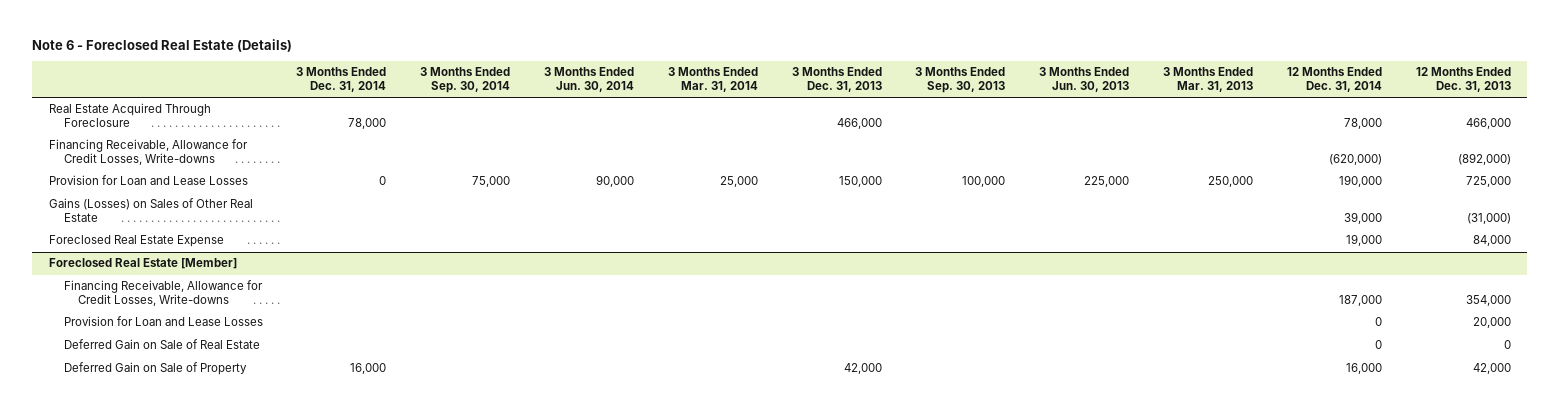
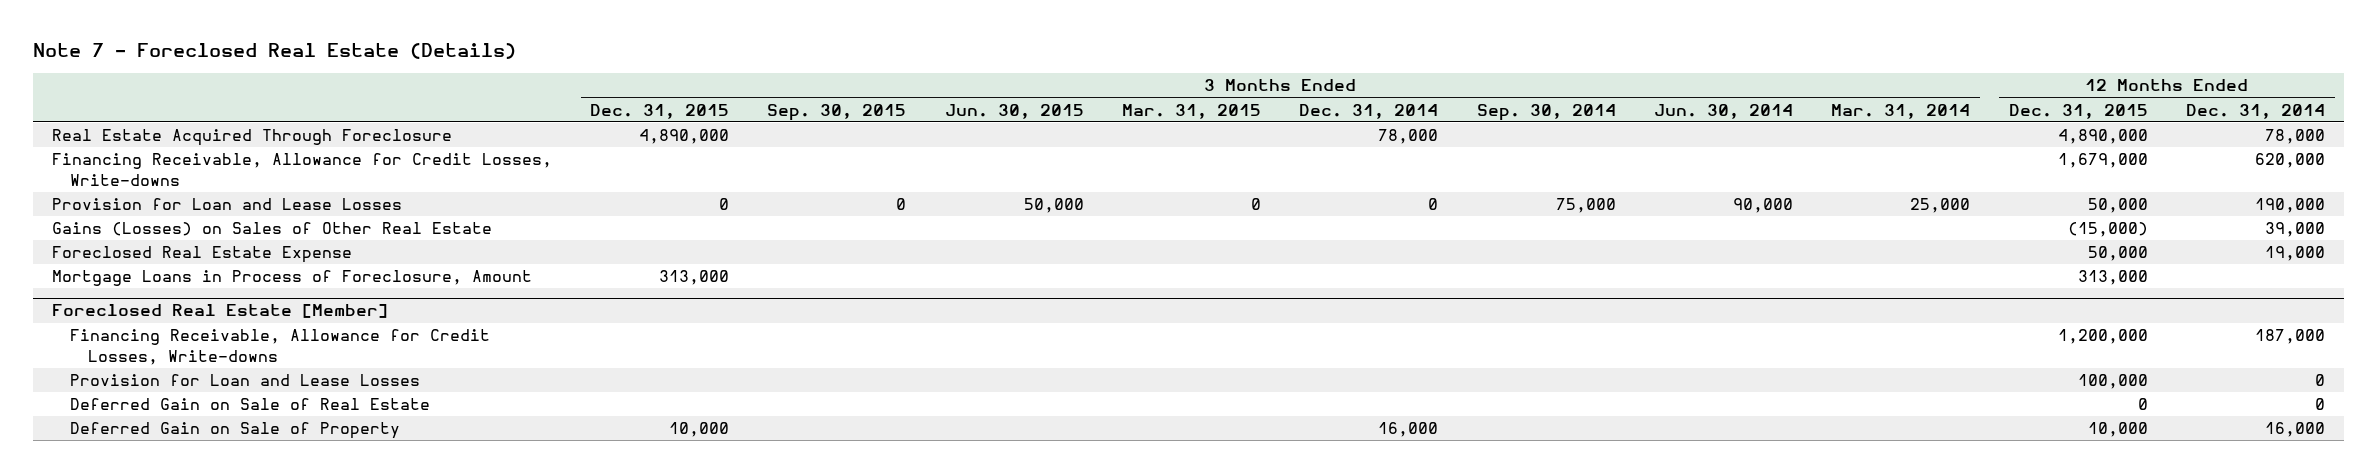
[31,38,292,52] Note 6 - Foreclosed Real Estate (Details) -> [32,43,516,60] Note 7 - Foreclosed Real Estate (Details)
[791,67,882,93] 3 Months Ended Dec. 31, 2013 -> none
[915,67,1006,94] 3 Months Ended Sep. 30, 2013 -> none
[1039,67,1130,93] 3 Months Ended Jun. 30, 2013 -> none
[1162,67,1253,93] 3 Months Ended Mar. 31, 2013 -> none
[1415,67,1511,93] 12 Months Ended Dec. 31, 2013 -> none
none -> [590,103,730,119] Dec. 31, 2015
none -> [767,103,907,121] Sep. 30, 2015
none -> [944,103,1084,119] Jun. 30, 2015
none -> [1122,103,1262,119] Mar. 31, 2015
none -> [2008,103,2148,119] Dec. 31, 2015
[1328,154,1382,166] (620,000) -> [2255,153,2326,169] 620,000
none -> [51,270,532,287] Mortgage Loans in Process of Foreclosure, Amount

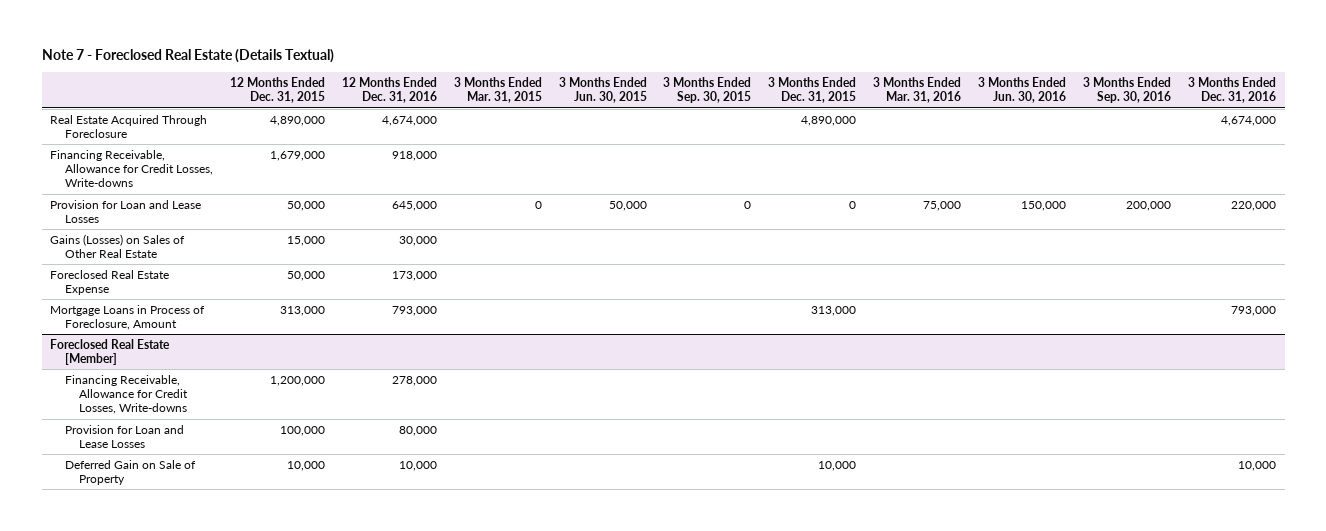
[32,43,516,60] Note 7 - Foreclosed Real Estate (Details) -> [41,49,334,64] Note 7 - Foreclosed Real Estate (Details Textual)
[1299,103,1439,119] Dec. 31, 2014 -> none
[1476,103,1616,121] Sep. 30, 2014 -> none
[1654,103,1794,119] Jun. 30, 2014 -> none
[1831,103,1971,119] Mar. 31, 2014 -> none
[2186,103,2326,119] Dec. 31, 2014 -> none
none -> [341,77,437,104] 12 Months Ended Dec. 31, 2016
none -> [873,77,962,104] 3 Months Ended Mar. 31, 2016
none -> [978,77,1067,104] 3 Months Ended Jun. 30, 2016
none -> [1083,77,1172,104] 3 Months Ended Sep. 30, 2016
none -> [1188,77,1277,104] 3 Months Ended Dec. 31, 2016
[2067,222,2148,238] (15,000) -> [286,235,325,246] 15,000
[69,398,430,411] Deferred Gain on Sale of Real Estate -> none

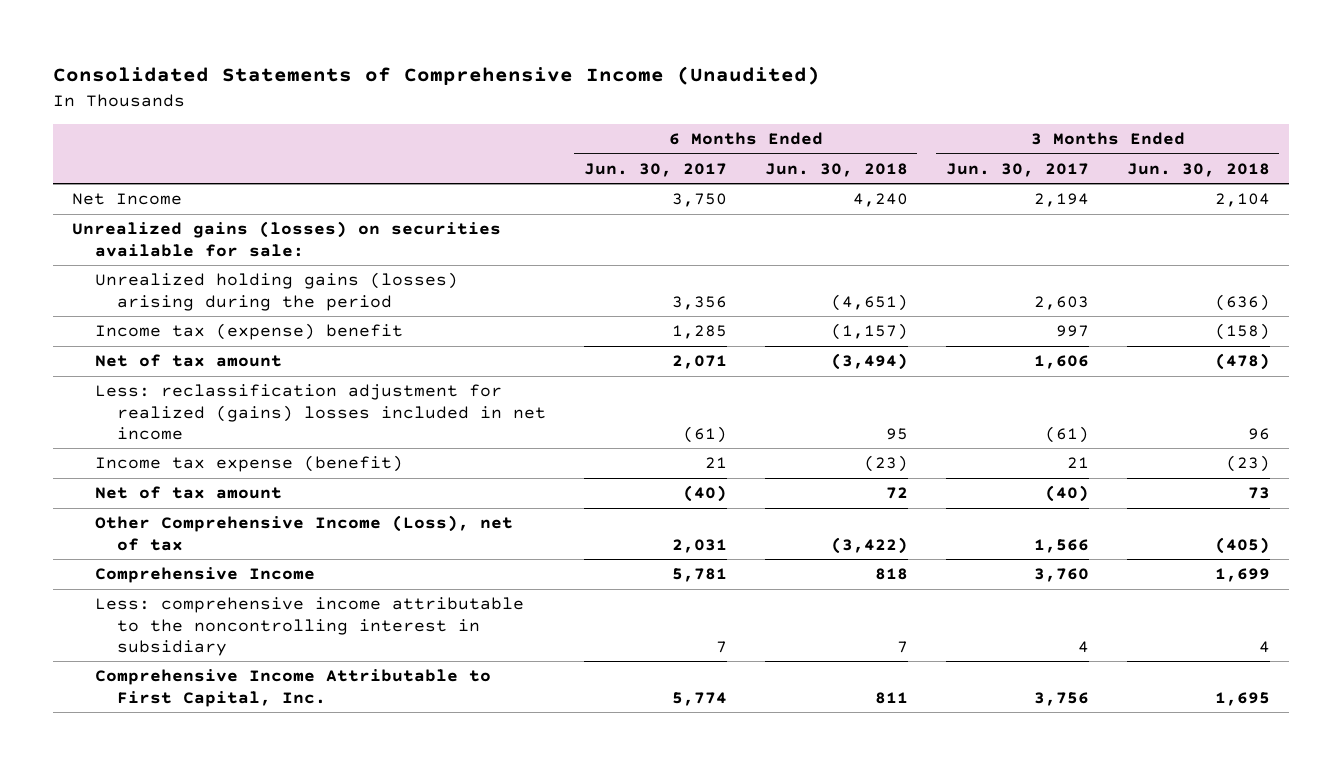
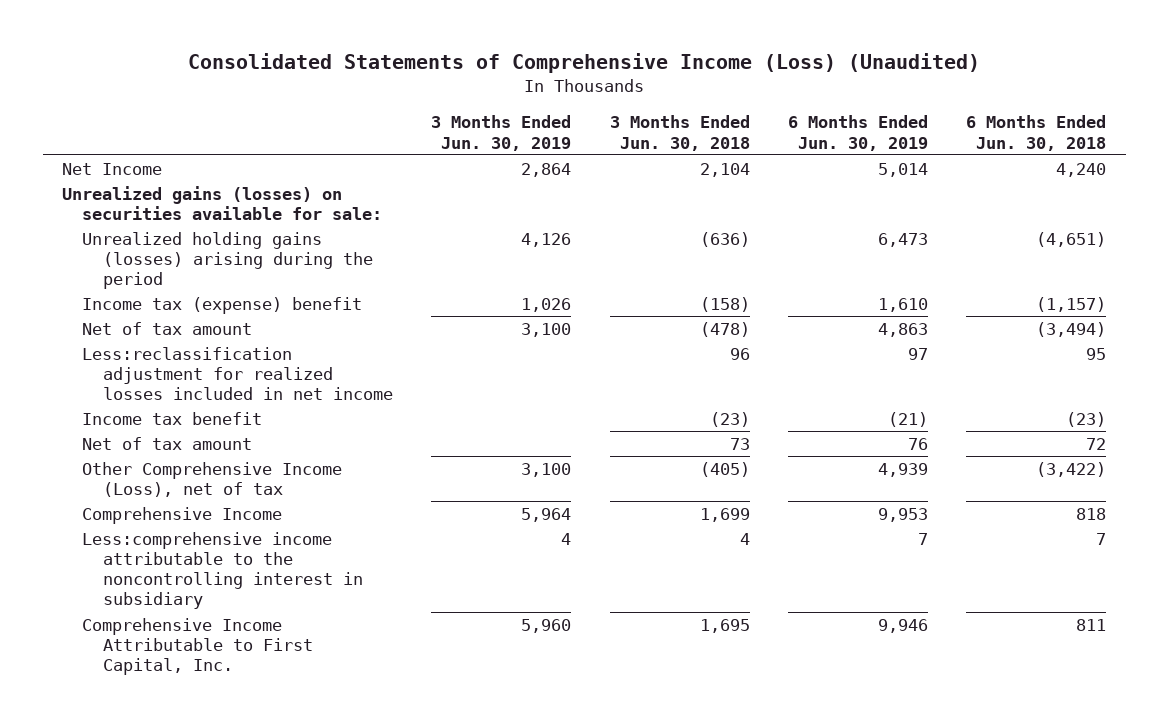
[53,66,821,86] Consolidated Statements of Comprehensive Income (Unaudited) -> [188,53,981,74] Consolidated Statements of Comprehensive Income (Loss) (Unaudited)
[583,162,727,177] Jun. 30, 2017 -> none
[945,162,1089,177] Jun. 30, 2017 -> none
none -> [431,115,572,151] 3 Months Ended Jun. 30, 2019
none -> [788,115,929,151] 6 Months Ended Jun. 30, 2019
[94,384,546,440] Less: reclassification adjustment for realized (gains) losses included in net income -> [82,346,394,401] Less:reclassification adjustment for realized losses included in net income
[94,455,403,473] Income tax expense (benefit) -> [82,411,263,425] Income tax benefit
[94,597,524,656] Less: comprehensive income attributable to the noncontrolling interest in subsidiary -> [82,531,364,610] Less:comprehensive income attributable to the noncontrolling interest in subsidiary

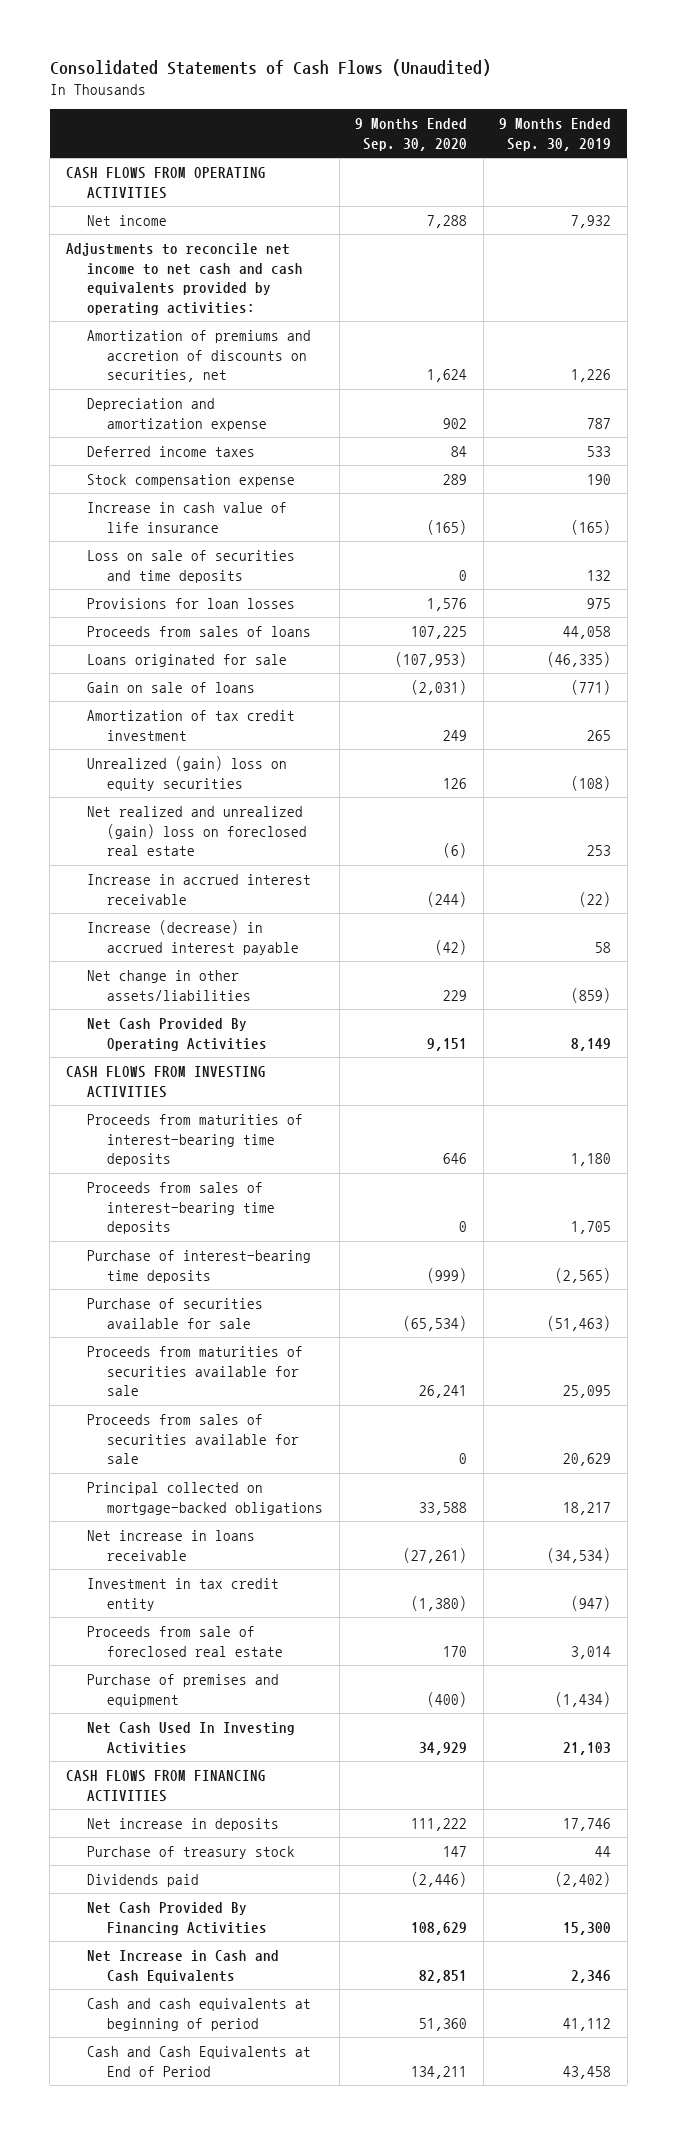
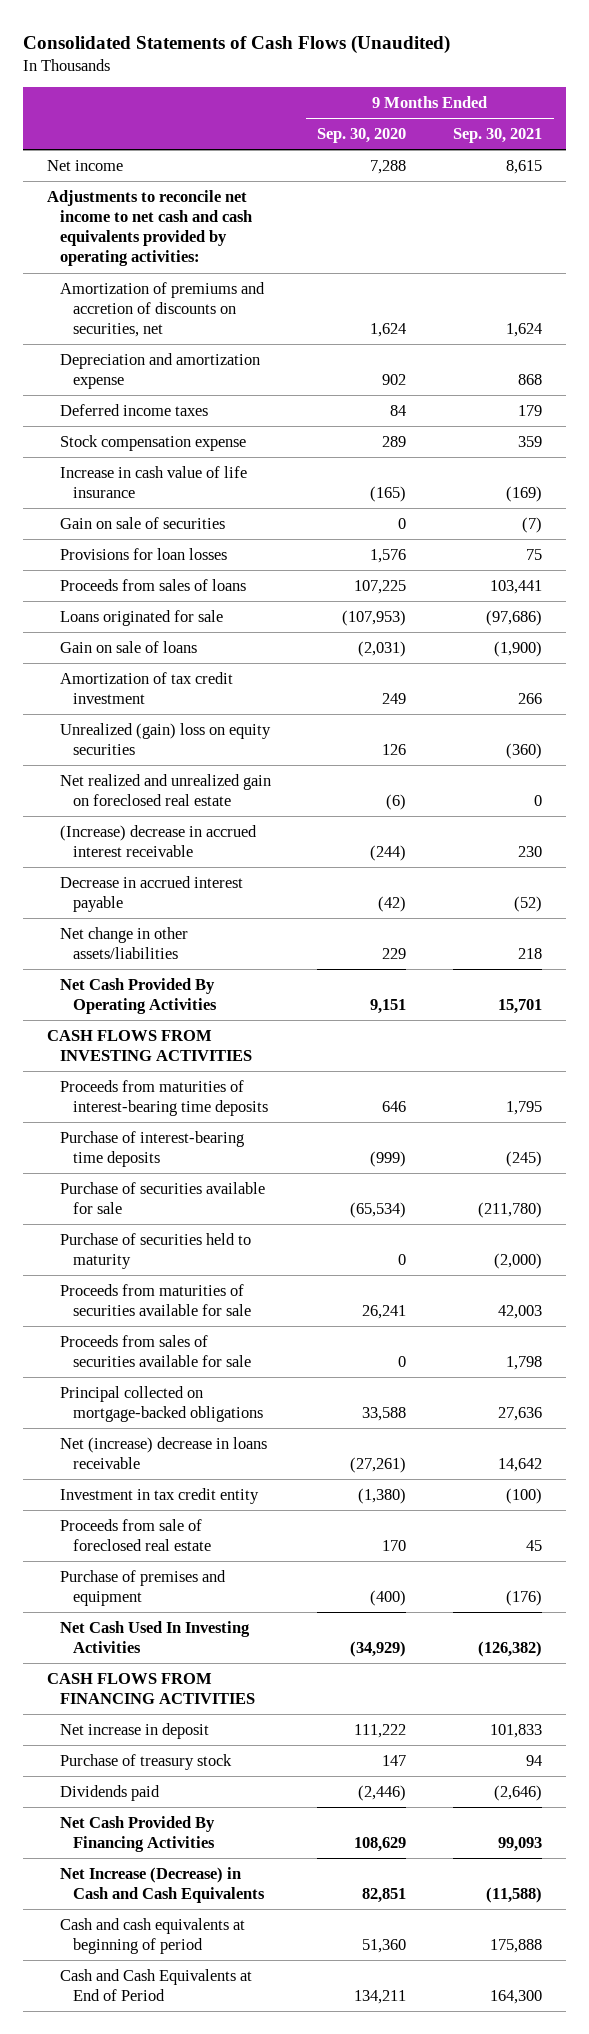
[499,118,612,151] 9 Months Ended Sep. 30, 2019 -> none
none -> [453,128,543,144] Sep. 30, 2021
[65,167,266,199] CASH FLOWS FROM OPERATING ACTIVITIES -> none
[86,550,295,583] Loss on sale of securities and time deposits -> [59,516,225,529] Gain on sale of securities
[86,806,308,857] Net realized and unrealized (gain) loss on foreclosed real estate -> [59,773,271,807] Net realized and unrealized gain on foreclosed real estate
[86,874,311,905] Increase in accrued interest receivable -> [59,824,257,858] (Increase) decrease in accrued interest receivable
[86,920,300,955] Increase (decrease) in accrued interest payable -> [59,875,243,913] Decrease in accrued interest payable
[86,1182,276,1235] Proceeds from sales of interest-bearing time deposits -> none
none -> [59,1232,251,1270] Purchase of securities held to maturity
[86,1530,255,1561] Net increase in loans receivable -> [59,1436,267,1470] Net (increase) decrease in loans receivable
[419,1741,468,1755] 34,929 -> [350,1641,407,1658] (34,929)
[86,1818,279,1832] Net increase in deposits -> [59,1722,209,1739] Net increase in deposit
[86,1950,279,1983] Net Increase in Cash and Cash Equivalents -> [59,1866,265,1904] Net Increase (Decrease) in Cash and Cash Equivalents

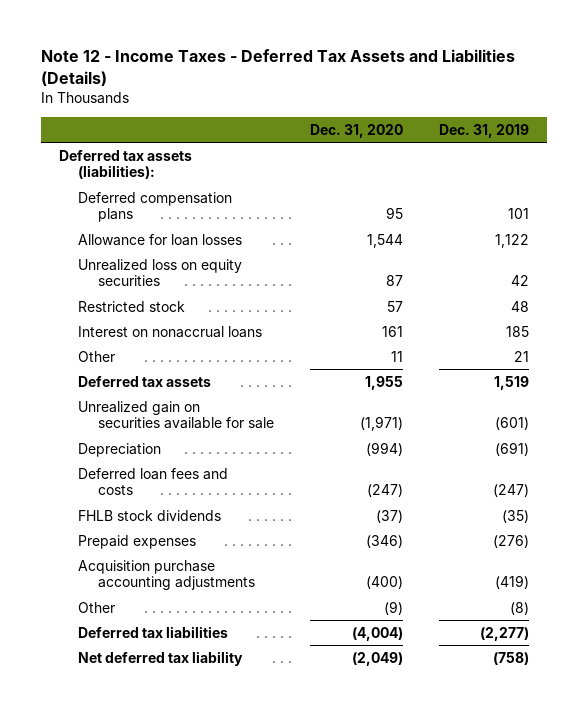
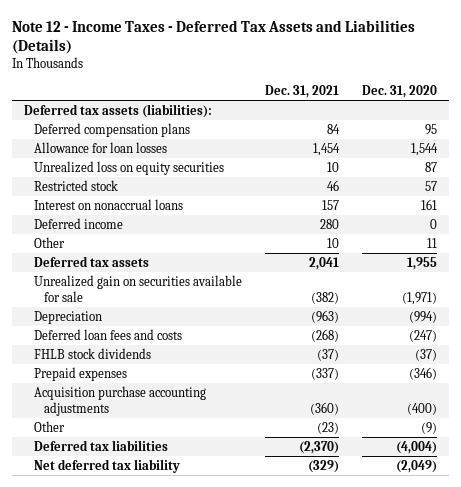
[439,123,530,138] Dec. 31, 2019 -> none
none -> [265,84,340,98] Dec. 31, 2021
none -> [33,217,123,229] Deferred income

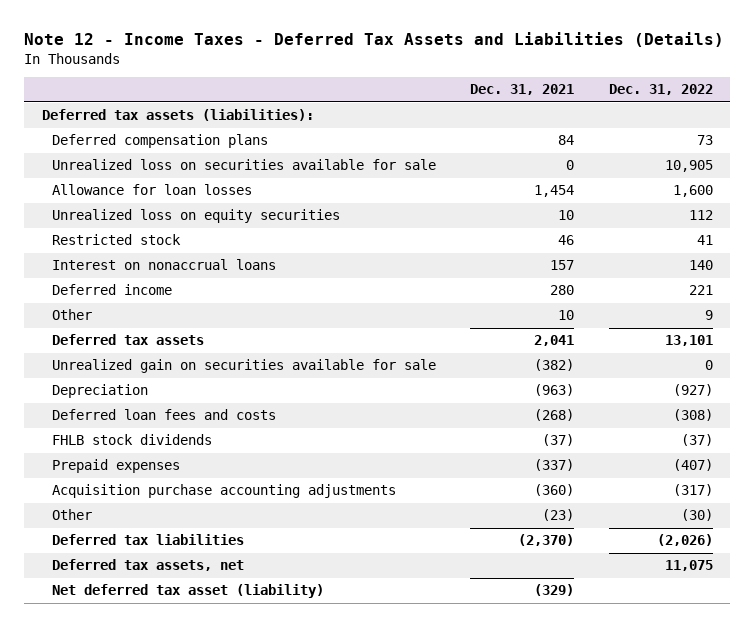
[362,84,438,98] Dec. 31, 2020 -> none
none -> [608,84,713,96] Dec. 31, 2022
none -> [51,159,436,171] Unrealized loss on securities available for sale
none -> [51,559,244,572] Deferred tax assets, net
[33,458,180,473] Net deferred tax liability -> [51,584,324,599] Net deferred tax asset (liability)

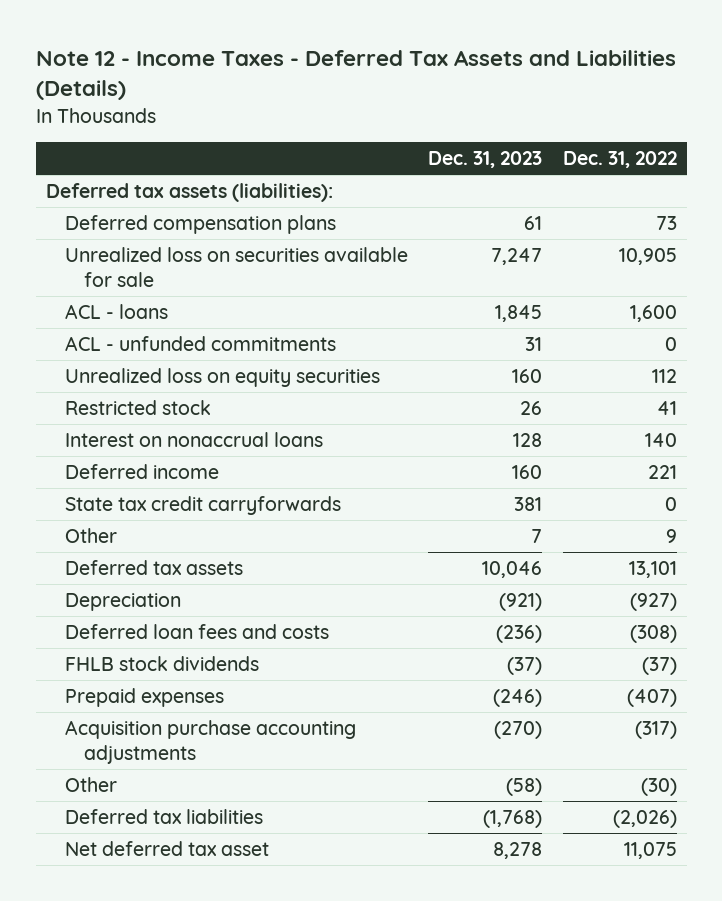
[470,84,575,96] Dec. 31, 2021 -> none
none -> [428,151,543,169] Dec. 31, 2023
[51,184,252,196] Allowance for loan losses -> [64,304,168,320] ACL - loans
none -> [64,336,336,352] ACL - unfunded commitments
none -> [64,496,341,516] State tax credit carryforwards
[51,359,436,374] Unrealized gain on securities available for sale -> none
[51,584,324,599] Net deferred tax asset (liability) -> none
[51,559,244,572] Deferred tax assets, net -> [64,841,269,857] Net deferred tax asset

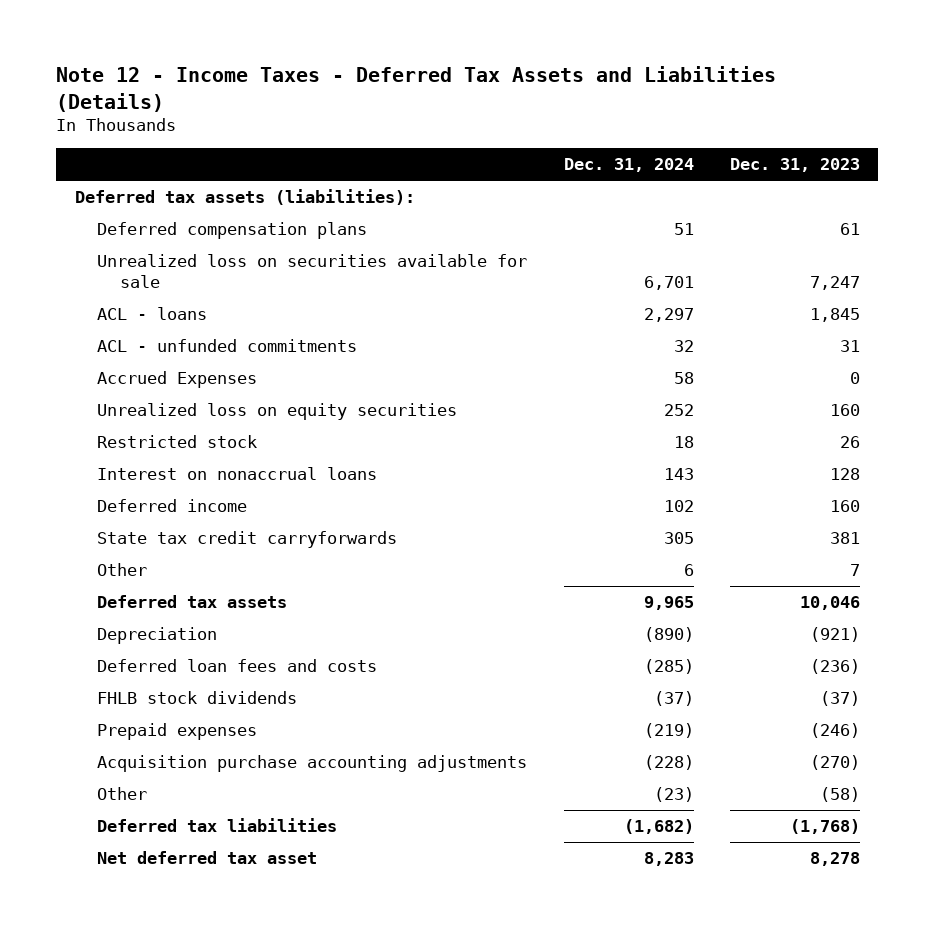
[562,151,677,169] Dec. 31, 2022 -> none
none -> [563,158,694,173] Dec. 31, 2024
none -> [97,371,258,389] Accrued Expenses

